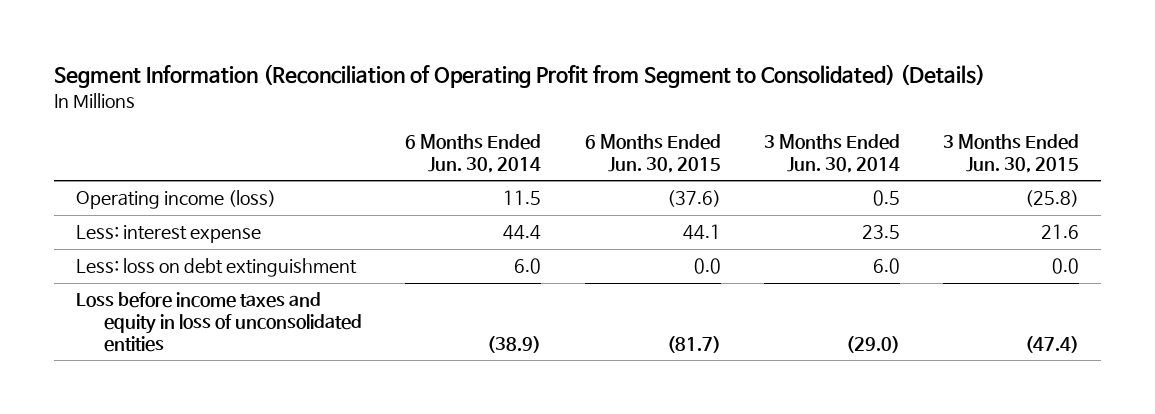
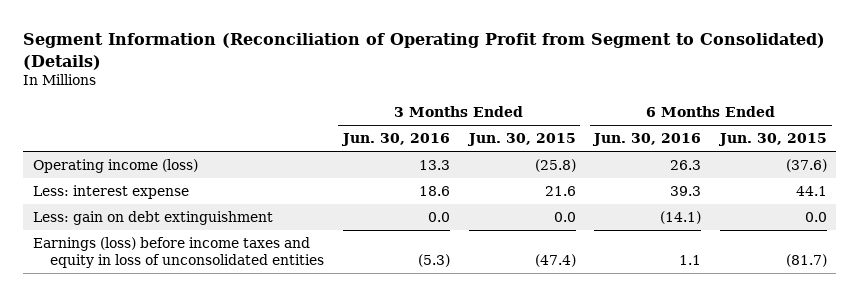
[405,134,542,173] 6 Months Ended Jun. 30, 2014 -> none
[763,134,900,173] 3 Months Ended Jun. 30, 2014 -> none
none -> [340,133,450,147] Jun. 30, 2016
none -> [592,133,702,147] Jun. 30, 2016
[75,258,357,278] Less: loss on debt extinguishment -> [32,211,273,226] Less: gain on debt extinguishment
[75,292,363,352] Loss before income taxes and equity in loss of unconsolidated entities -> [32,237,325,268] Earnings (loss) before income taxes and equity in loss of unconsolidated entities

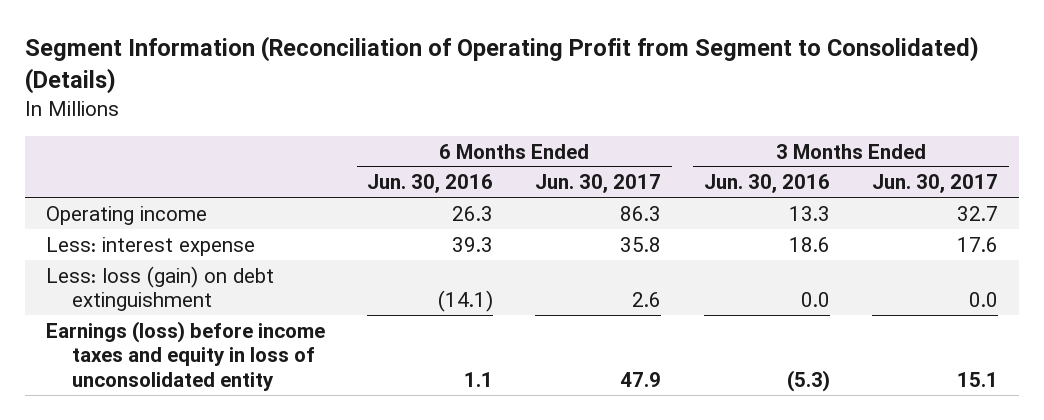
[466,133,576,147] Jun. 30, 2015 -> none
[717,133,827,147] Jun. 30, 2015 -> none
none -> [535,174,662,194] Jun. 30, 2017
none -> [872,174,999,194] Jun. 30, 2017
[32,159,198,174] Operating income (loss) -> [45,205,207,225] Operating income
[32,211,273,226] Less: gain on debt extinguishment -> [45,265,274,312] Less: loss (gain) on debt extinguishment
[32,237,325,268] Earnings (loss) before income taxes and equity in loss of unconsolidated entities -> [45,320,325,391] Earnings (loss) before income taxes and equity in loss of unconsolidated entity

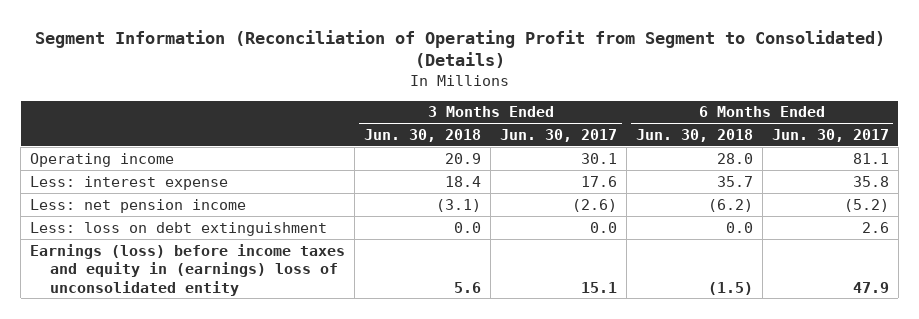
[367,174,494,194] Jun. 30, 2016 -> none
[703,174,830,194] Jun. 30, 2016 -> none
none -> [364,128,482,142] Jun. 30, 2018
none -> [635,128,753,142] Jun. 30, 2018
[620,205,662,221] 86.3 -> [852,152,889,164] 81.1
[957,205,999,221] 32.7 -> [581,152,618,164] 30.1
none -> [30,198,247,213] Less: net pension income
[45,265,274,312] Less: loss (gain) on debt extinguishment -> [30,221,328,236] Less: loss on debt extinguishment
[45,320,325,391] Earnings (loss) before income taxes and equity in loss of unconsolidated entity -> [30,243,346,296] Earnings (loss) before income taxes and equity in (earnings) loss of unconsolidated entity

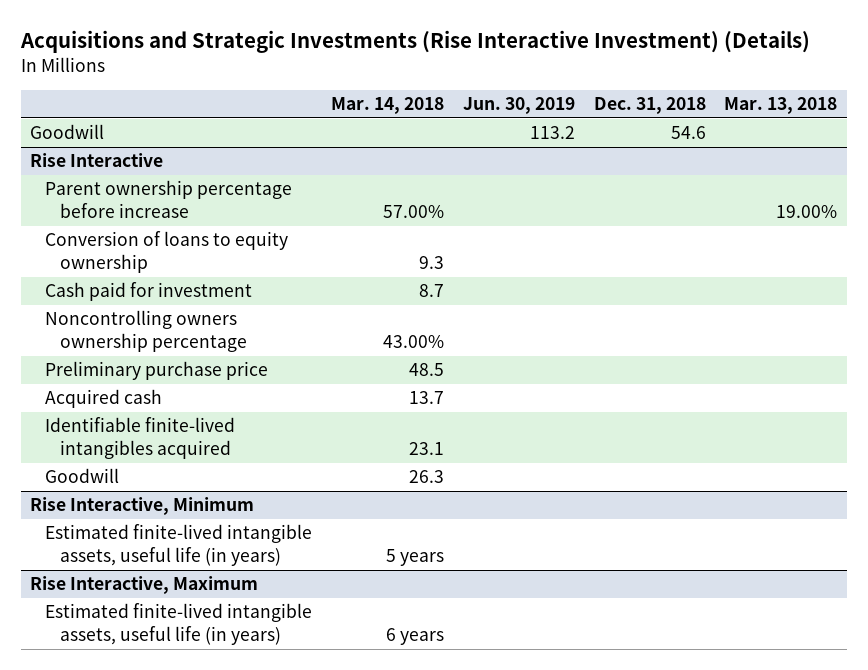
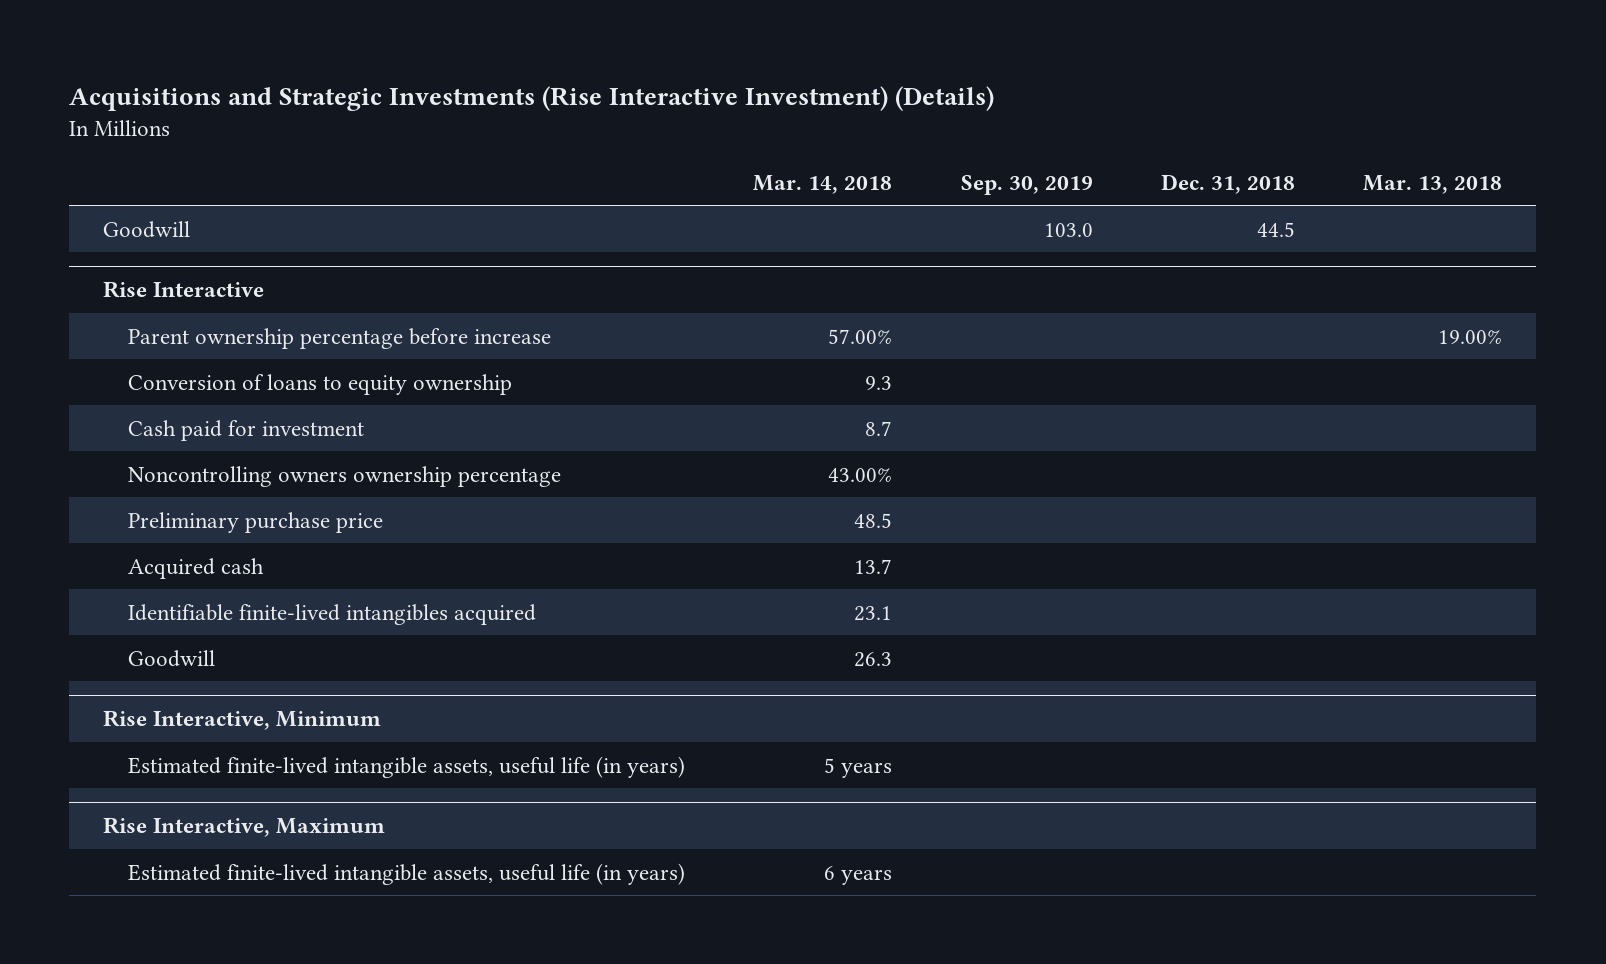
[462,97,575,115] Jun. 30, 2019 -> none
none -> [960,174,1093,195] Sep. 30, 2019
[670,126,706,140] 54.6 -> [1256,221,1295,237] 44.5

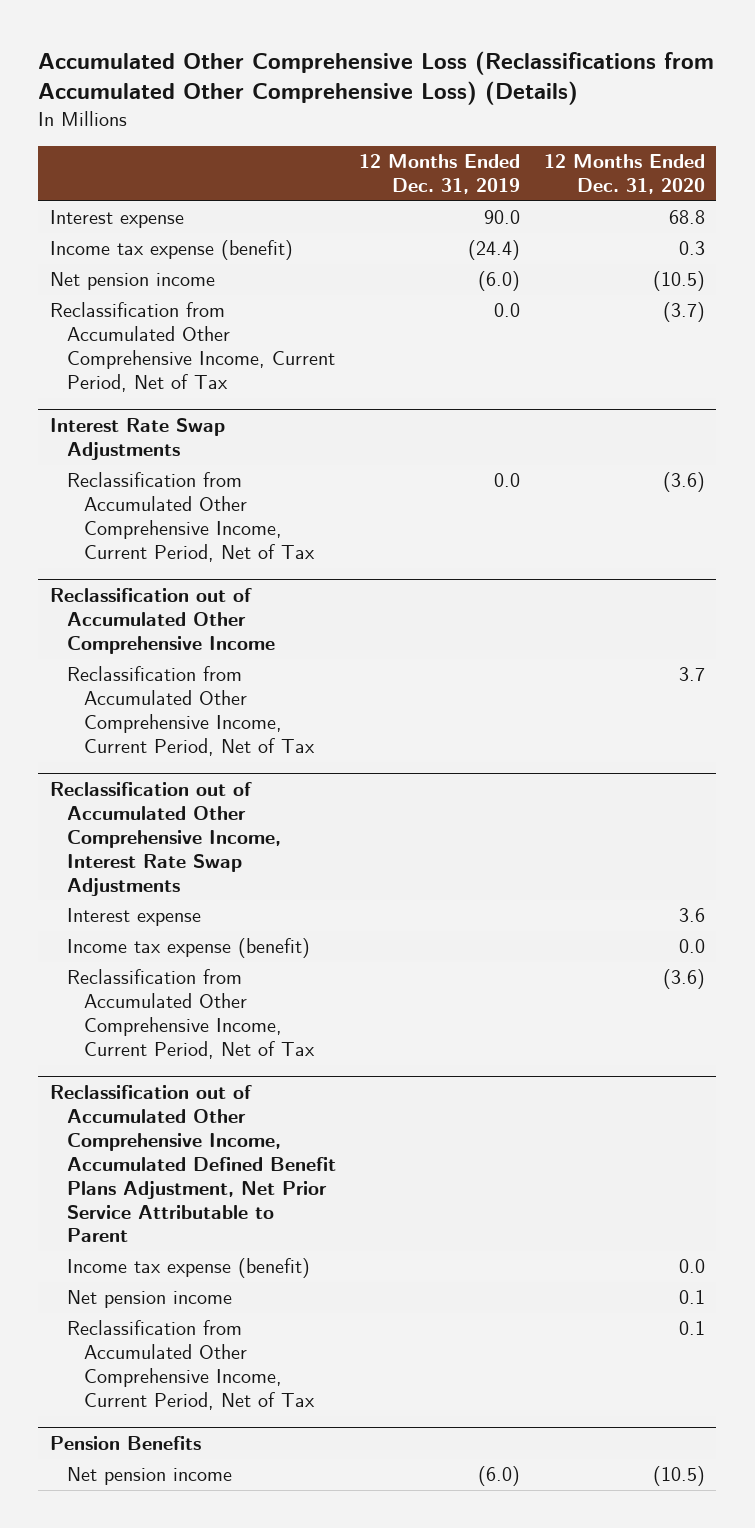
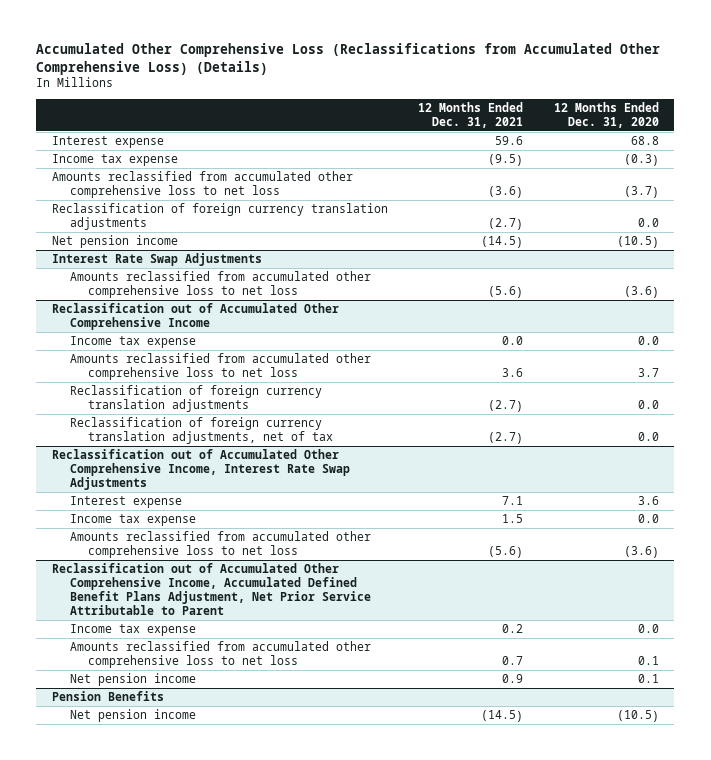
[359,154,521,194] 12 Months Ended Dec. 31, 2019 -> none
none -> [418,101,524,128] 12 Months Ended Dec. 31, 2021
[49,240,293,261] Income tax expense (benefit) -> [51,154,178,167] Income tax expense
[678,241,705,256] 0.3 -> [623,154,659,167] (0.3)
none -> [51,171,353,199] Amounts reclassified from accumulated other comprehensive loss to net loss
none -> [51,203,388,231] Reclassification of foreign currency translation adjustments
[49,302,335,392] Reclassification from Accumulated Other Comprehensive Income, Current Period, Net of Tax -> none
[66,472,315,562] Reclassification from Accumulated Other Comprehensive Income, Current Period, Net of Tax -> [69,271,371,299] Amounts reclassified from accumulated other comprehensive loss to net loss
none -> [69,336,196,349] Income tax expense
[66,666,315,756] Reclassification from Accumulated Other Comprehensive Income, Current Period, Net of Tax -> [69,353,371,381] Amounts reclassified from accumulated other comprehensive loss to net loss
none -> [69,385,322,413] Reclassification of foreign currency translation adjustments
none -> [69,417,333,445] Reclassification of foreign currency translation adjustments, net of tax
[66,938,310,959] Income tax expense (benefit) -> [69,514,196,527] Income tax expense
[66,969,315,1059] Reclassification from Accumulated Other Comprehensive Income, Current Period, Net of Tax -> [69,531,371,559] Amounts reclassified from accumulated other comprehensive loss to net loss
[66,1258,310,1279] Income tax expense (benefit) -> [69,624,196,637] Income tax expense
none -> [69,641,371,669] Amounts reclassified from accumulated other comprehensive loss to net loss
[66,1320,315,1410] Reclassification from Accumulated Other Comprehensive Income, Current Period, Net of Tax -> none

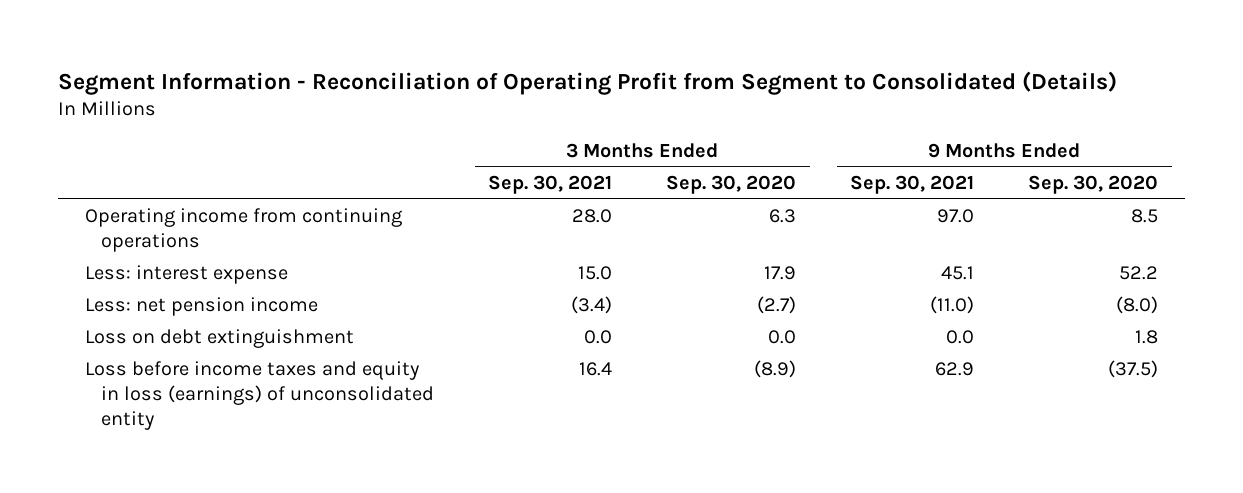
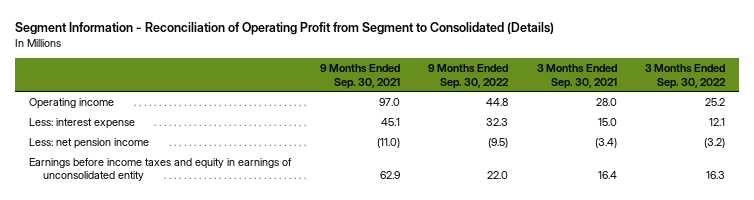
[666,175,797,195] Sep. 30, 2020 -> none
[1028,175,1159,195] Sep. 30, 2020 -> none
none -> [428,64,510,89] 9 Months Ended Sep. 30, 2022
none -> [644,64,726,89] 3 Months Ended Sep. 30, 2022
[84,208,402,253] Operating income from continuing operations -> [29,97,115,109] Operating income
[84,329,354,349] Loss on debt extinguishment -> none
[84,361,435,431] Loss before income taxes and equity in loss (earnings) of unconsolidated entity -> [29,157,293,182] Earnings before income taxes and equity in earnings of unconsolidated entity

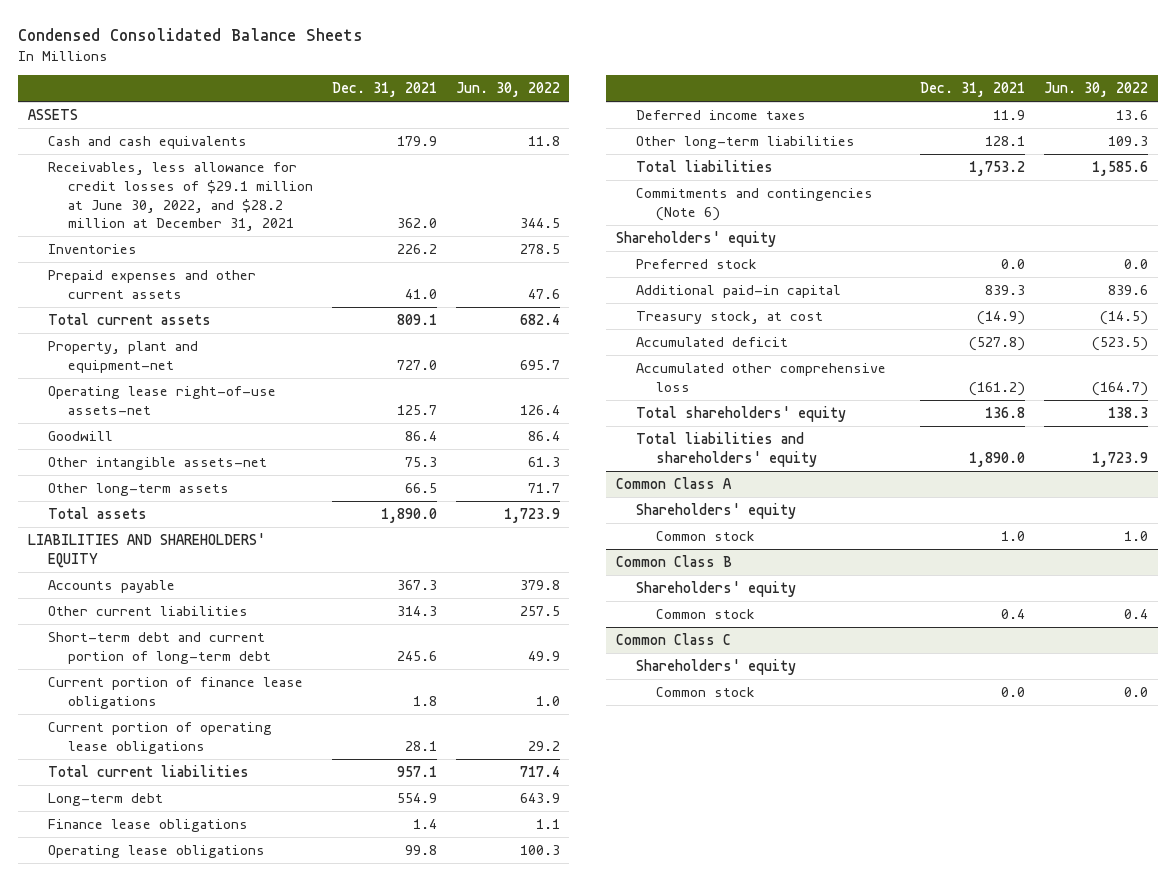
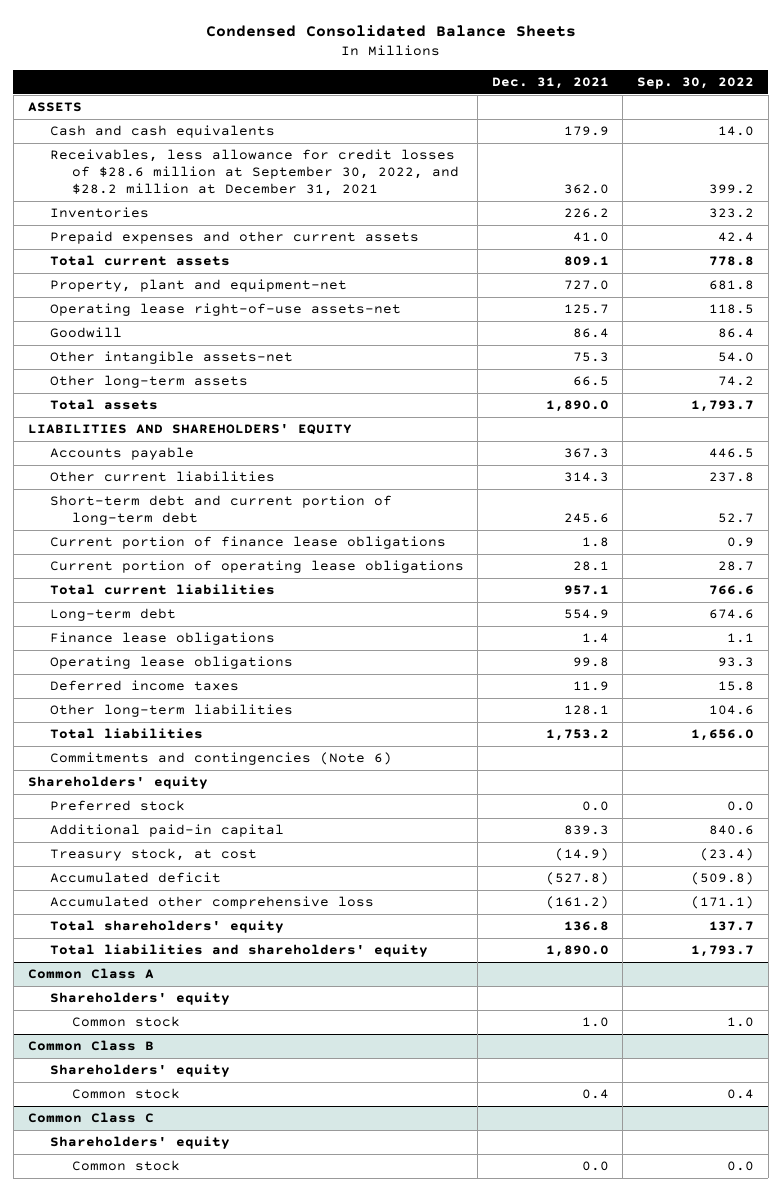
[456,82,561,98] Jun. 30, 2022 -> none
none -> [636,77,754,90] Sep. 30, 2022
[47,162,314,232] Receivables, less allowance for credit losses of $29.1 million at June 30, 2022, and $28.2 million at December 31, 2021 -> [49,149,459,197] Receivables, less allowance for credit losses of $28.6 million at September 30, 2022, and $28.2 million at December 31, 2021

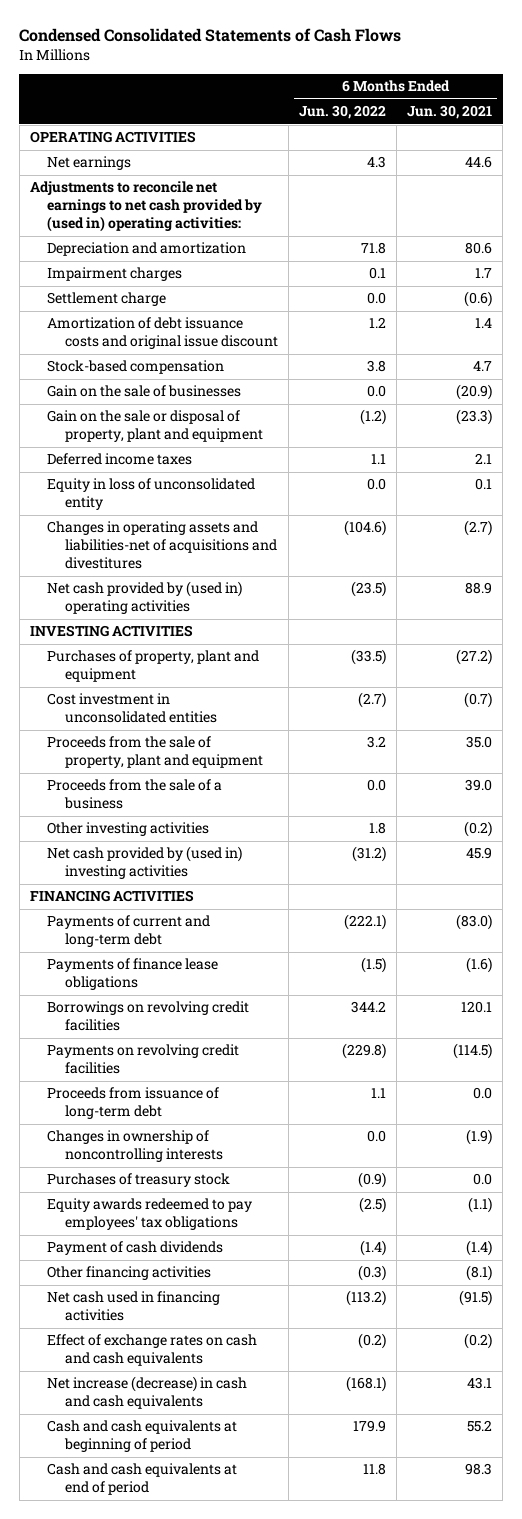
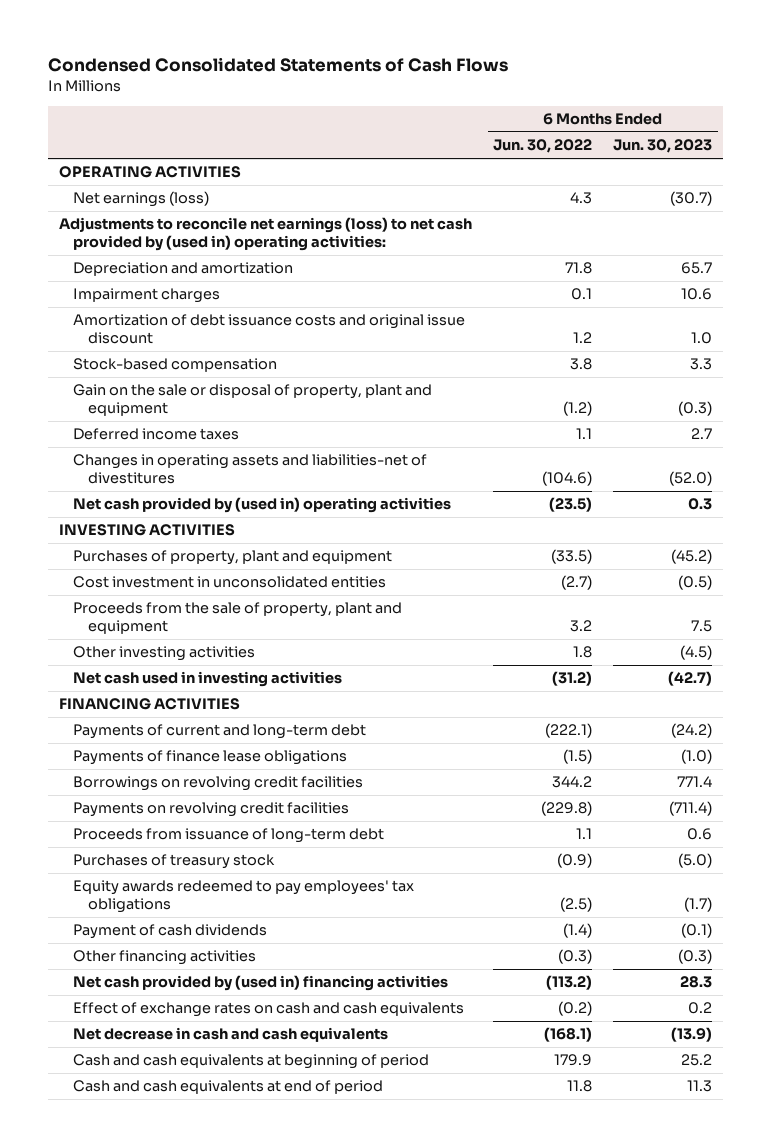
[407,105,493,120] Jun. 30, 2021 -> none
none -> [613,139,713,154] Jun. 30, 2023
[47,156,132,171] Net earnings -> [73,191,210,208] Net earnings (loss)
[29,181,263,233] Adjustments to reconcile net earnings to net cash provided by (used in) operating activities: -> [59,217,473,251] Adjustments to reconcile net earnings (loss) to net cash provided by (used in) operating activities:
[47,292,167,307] Settlement charge -> none
[47,385,242,398] Gain on the sale of businesses -> none
[47,478,256,511] Equity in loss of unconsolidated entity -> none
[47,521,278,570] Changes in operating assets and liabilities-net of acquisitions and divestitures -> [73,454,428,484] Changes in operating assets and liabilities-net of divestitures
[47,779,223,810] Proceeds from the sale of a business -> none
[47,846,243,880] Net cash provided by (used in) investing activities -> [73,671,343,688] Net cash used in investing activities
[47,1130,224,1163] Changes in ownership of noncontrolling interests -> none
[47,1291,221,1322] Net cash used in financing activities -> [73,975,449,992] Net cash provided by (used in) financing activities
[47,1376,248,1410] Net increase (decrease) in cash and cash equivalents -> [73,1027,389,1043] Net decrease in cash and cash equivalents

